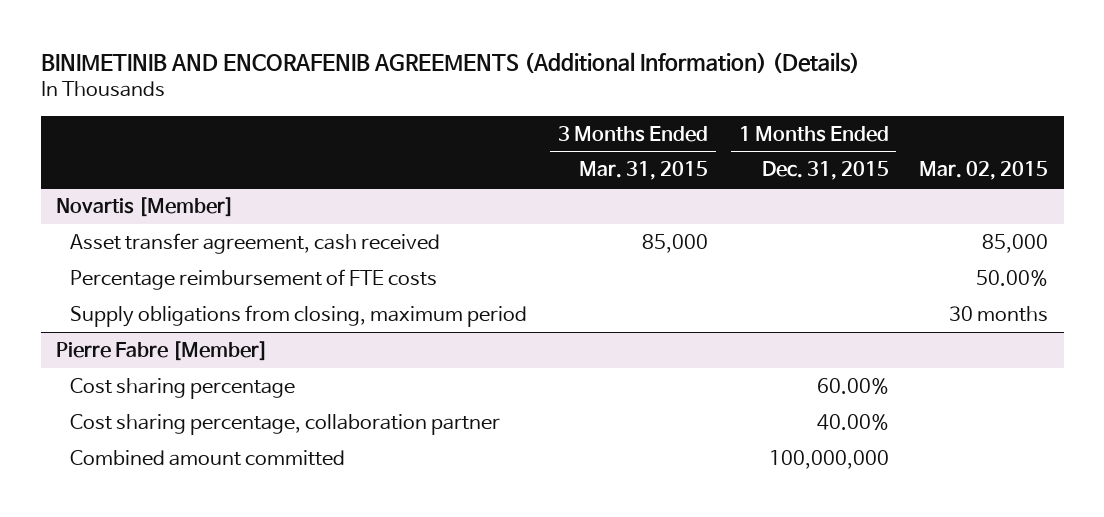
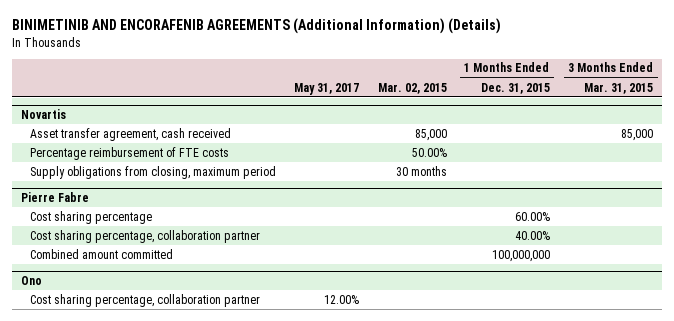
none -> [294,82,360,95] May 31, 2017
[55,196,234,217] Novartis [Member] -> [20,109,66,120] Novartis
[55,340,268,361] Pierre Fabre [Member] -> [20,192,89,203] Pierre Fabre
none -> [20,276,42,286] Ono
none -> [30,293,261,307] Cost sharing percentage, collaboration partner

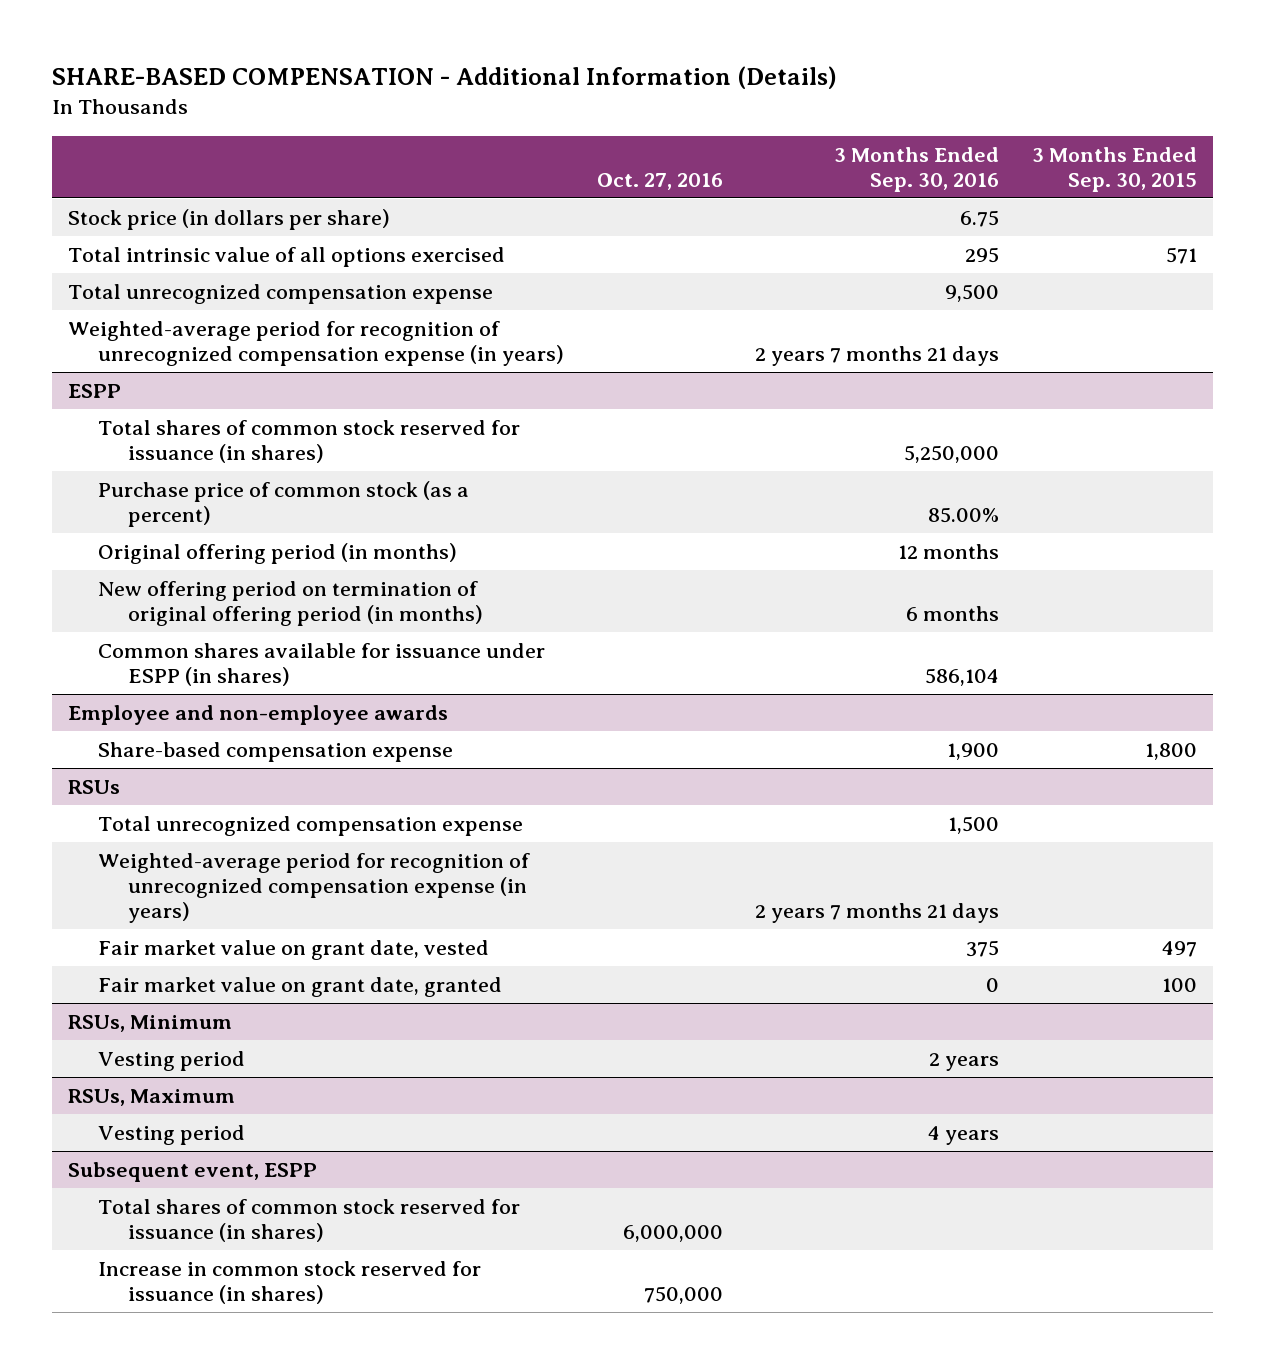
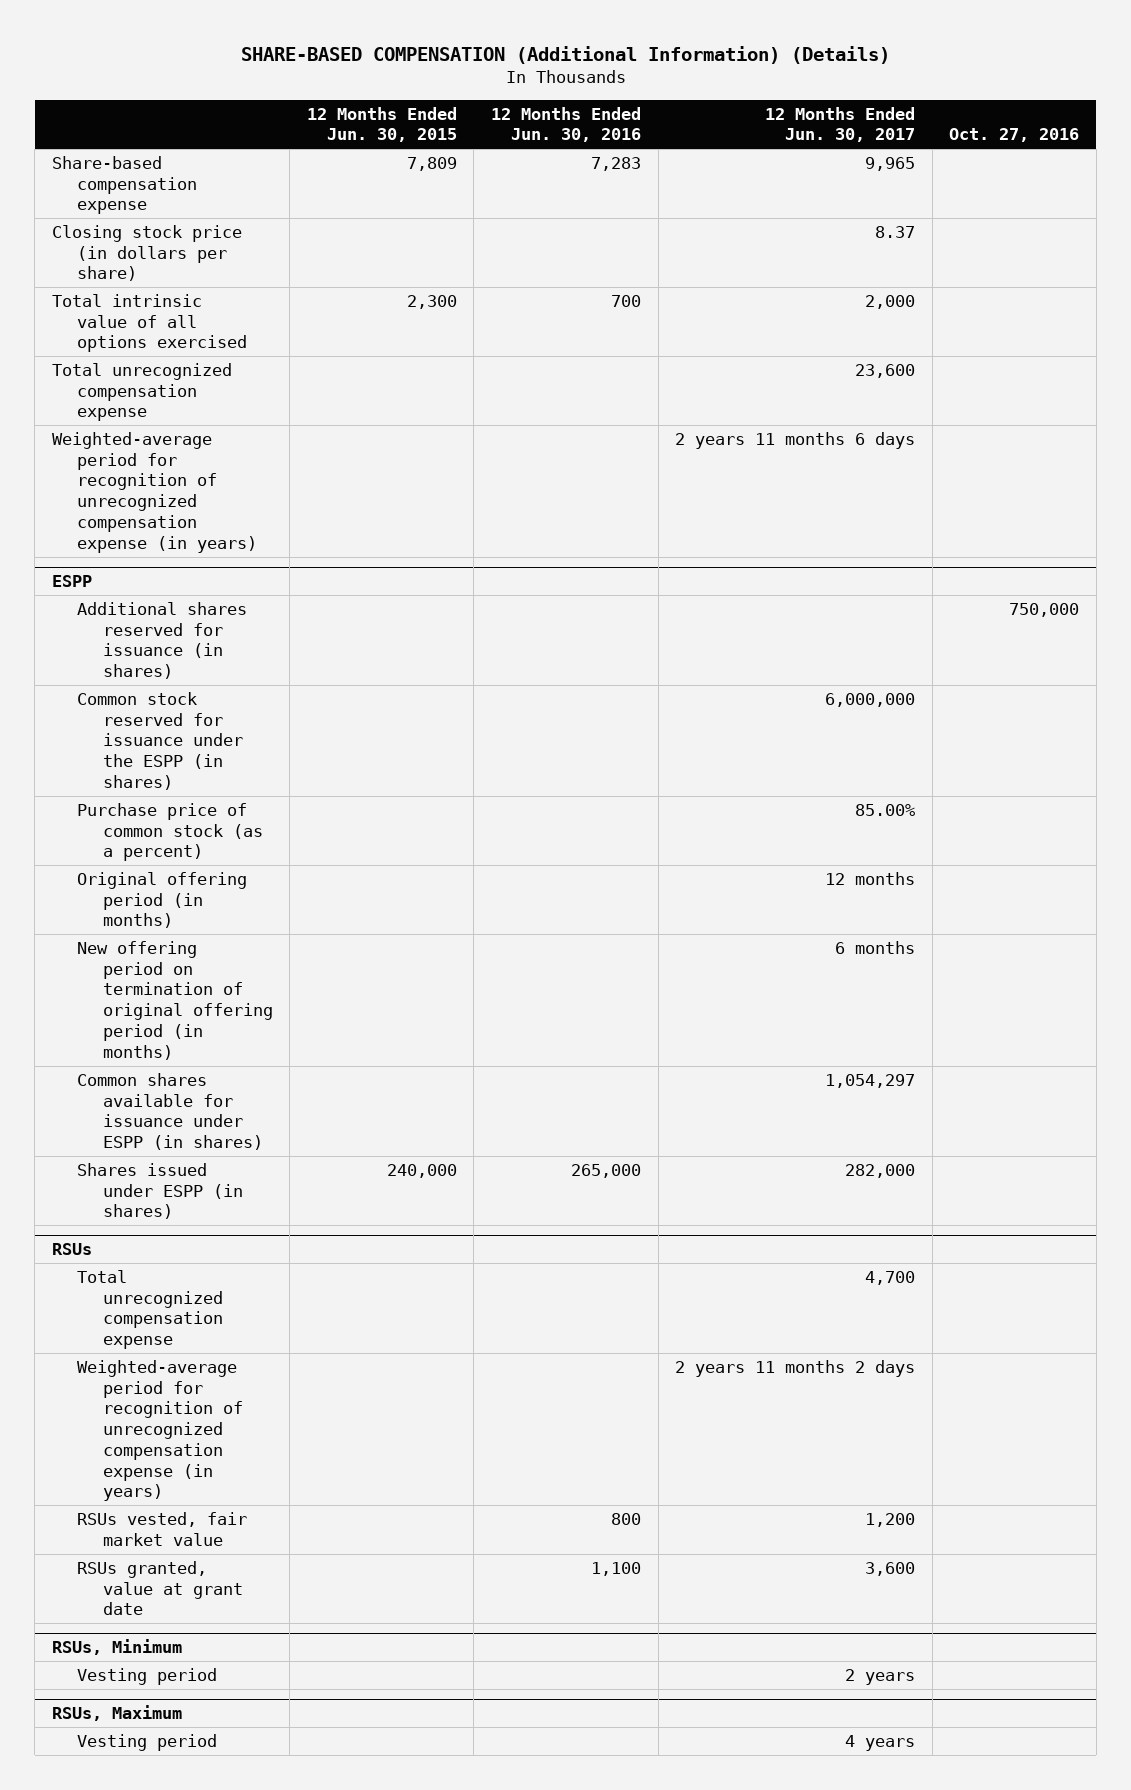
[51,66,837,90] SHARE-BASED COMPENSATION - Additional Information (Details) -> [240,45,890,64] SHARE-BASED COMPENSATION (Additional Information) (Details)
[834,146,1000,192] 3 Months Ended Sep. 30, 2016 -> none
[1031,146,1197,192] 3 Months Ended Sep. 30, 2015 -> none
none -> [306,106,457,143] 12 Months Ended Jun. 30, 2015
none -> [490,106,641,143] 12 Months Ended Jun. 30, 2016
none -> [765,106,916,143] 12 Months Ended Jun. 30, 2017
none -> [51,156,198,215] Share-based compensation expense
[68,209,391,231] Stock price (in dollars per share) -> [51,225,242,282] Closing stock price (in dollars per share)
none -> [77,602,248,680] Additional shares reserved for issuance (in shares)
[98,420,521,463] Total shares of common stock reserved for issuance (in shares) -> [77,692,243,790] Common stock reserved for issuance under the ESPP (in shares)
[68,705,449,726] Employee and non-employee awards -> none
[98,742,454,763] Share-based compensation expense -> none
none -> [77,1163,243,1220] Shares issued under ESPP (in shares)
[98,940,490,961] Fair market value on grant date, vested -> [77,1512,248,1546] RSUs vested, fair market value
[98,977,503,998] Fair market value on grant date, granted -> [77,1561,243,1616] RSUs granted, value at grant date
[68,1162,318,1183] Subsequent event, ESPP -> none
[98,1199,521,1242] Total shares of common stock reserved for issuance (in shares) -> none
[98,1261,482,1304] Increase in common stock reserved for issuance (in shares) -> none

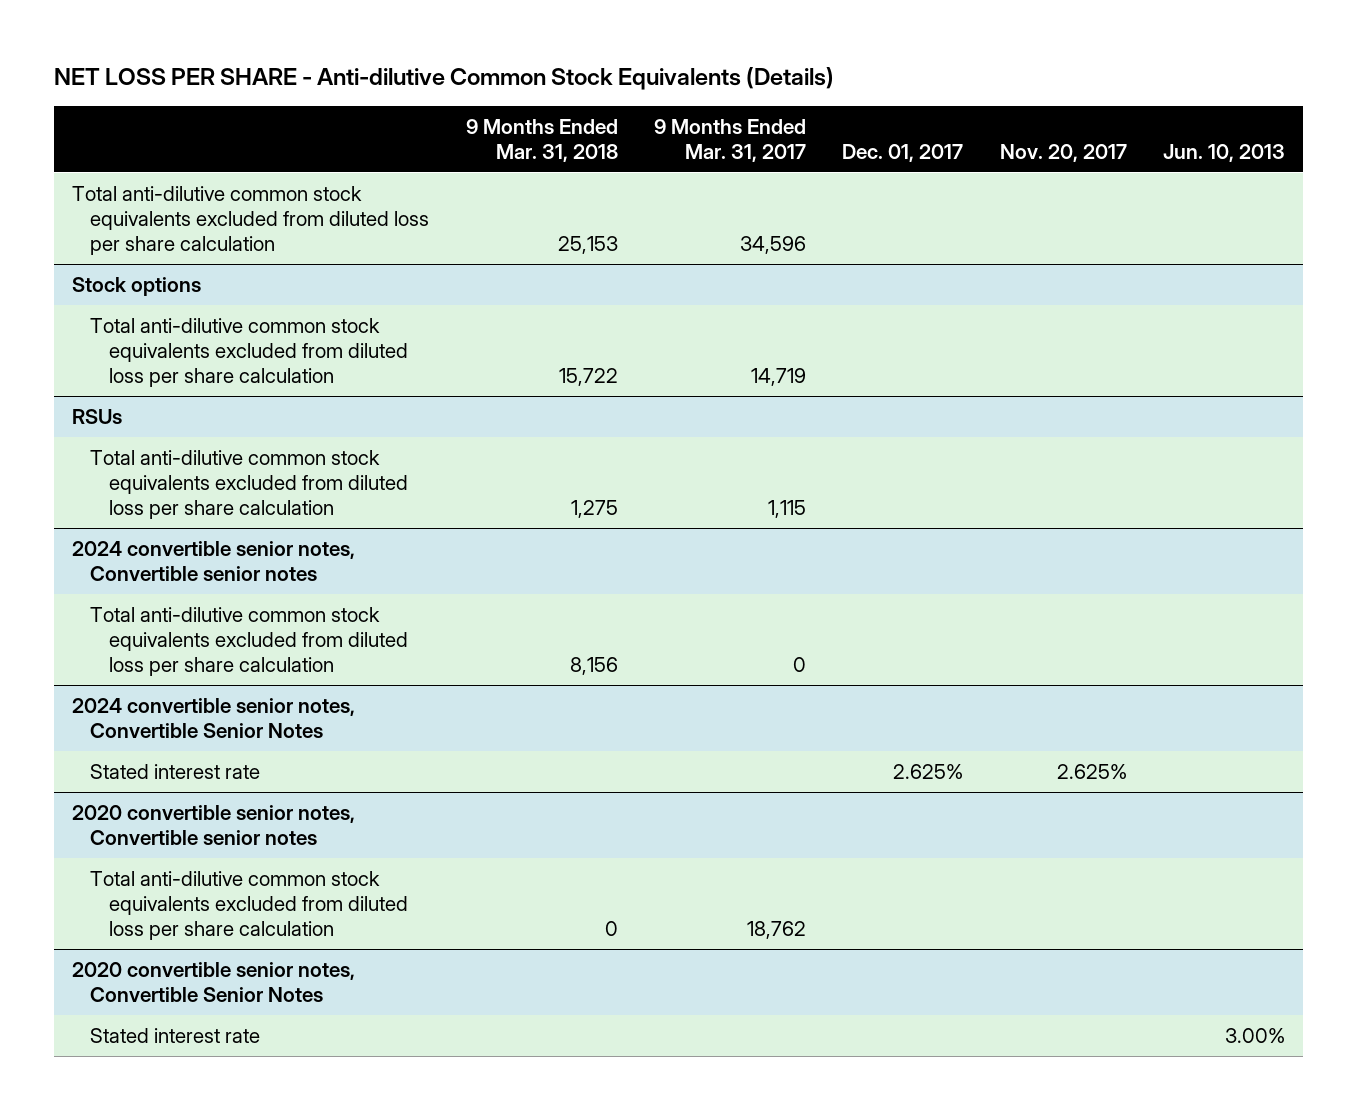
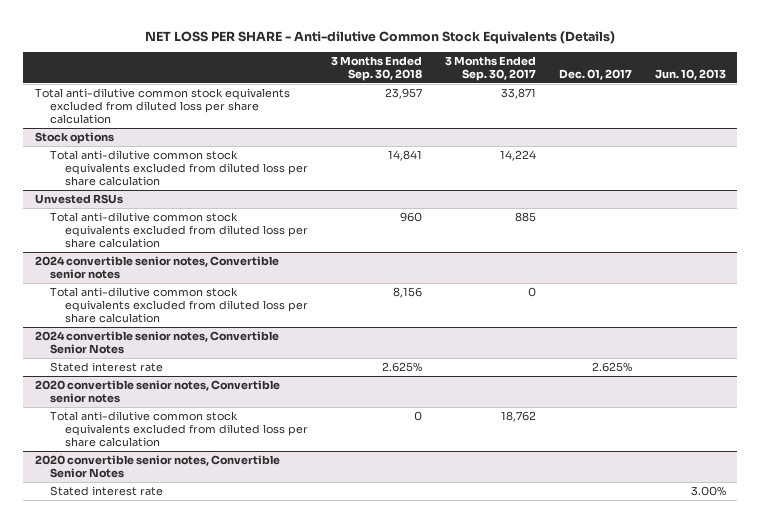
[465,118,618,162] 9 Months Ended Mar. 31, 2018 -> none
[654,118,807,162] 9 Months Ended Mar. 31, 2017 -> none
[999,143,1127,162] Nov. 20, 2017 -> none
none -> [330,55,422,81] 3 Months Ended Sep. 30, 2018
none -> [444,55,536,81] 3 Months Ended Sep. 30, 2017
[71,408,122,424] RSUs -> [34,194,123,205] Unvested RSUs

